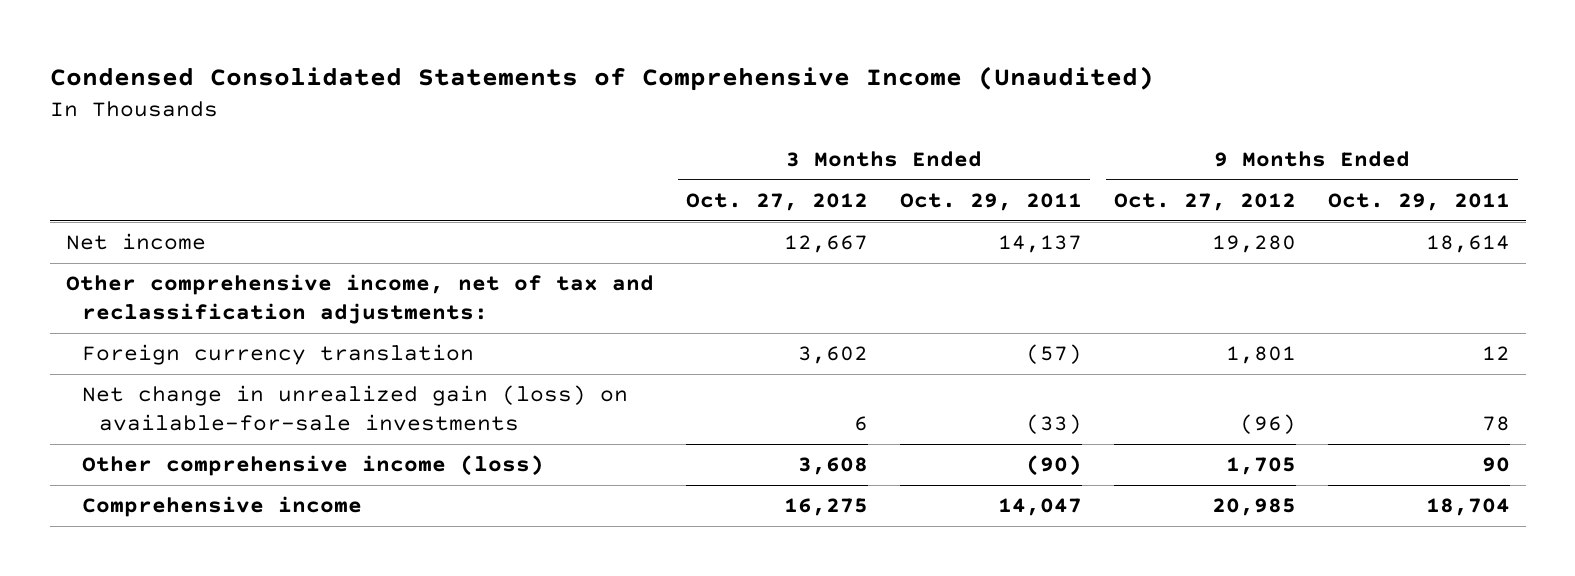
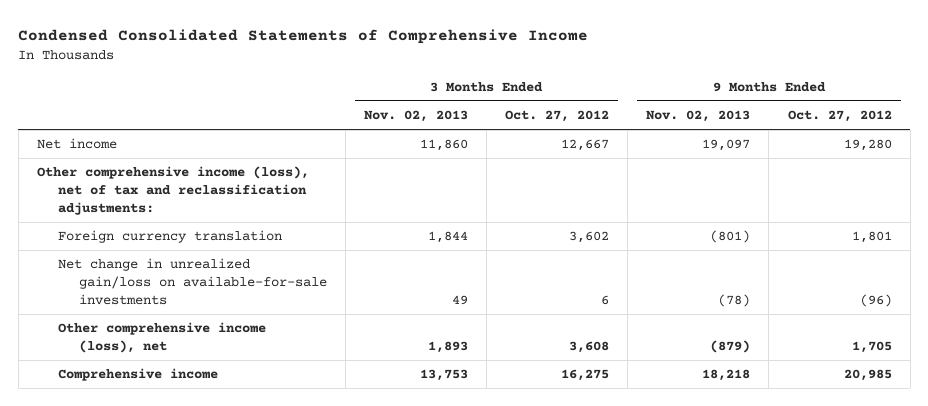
[49,66,1154,92] Condensed Consolidated Statements of Comprehensive Income (Unaudited) -> [18,28,589,44] Condensed Consolidated Statements of Comprehensive Income
[899,193,1082,212] Oct. 29, 2011 -> none
[1327,193,1510,212] Oct. 29, 2011 -> none
none -> [363,110,468,123] Nov. 02, 2013
none -> [646,110,751,123] Nov. 02, 2013
[65,274,654,325] Other comprehensive income, net of tax and reclassification adjustments: -> [36,166,309,215] Other comprehensive income (loss), net of tax and reclassification adjustments:
[82,385,629,432] Net change in unrealized gain (loss) on available-for-sale investments -> [57,258,327,305] Net change in unrealized gain/loss on available-for-sale investments
[82,455,545,477] Other comprehensive income (loss) -> [57,322,266,354] Other comprehensive income (loss), net

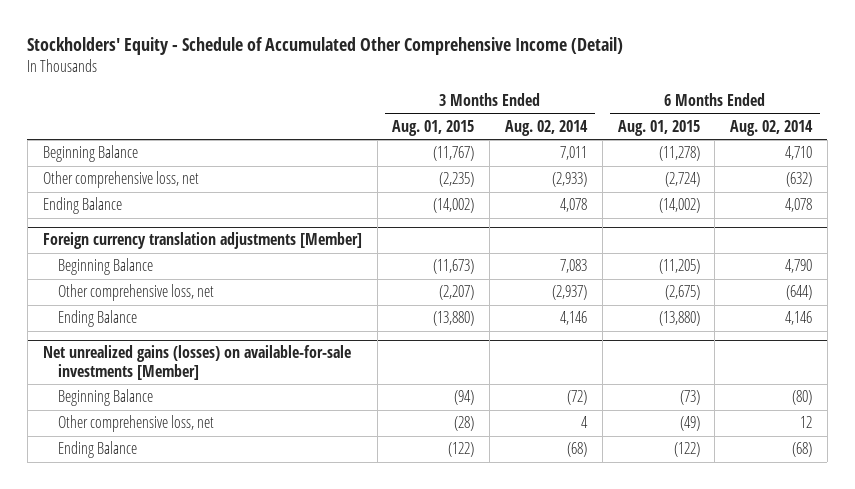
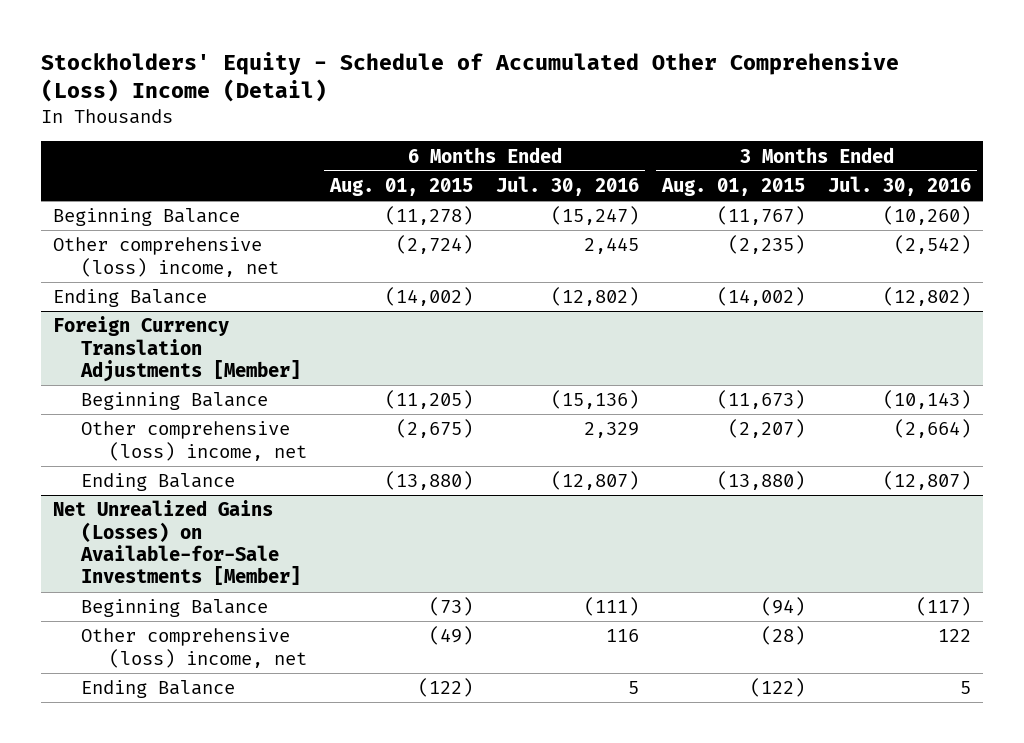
[27,37,624,56] Stockholders' Equity - Schedule of Accumulated Other Comprehensive Income (Detail) -> [41,51,900,103] Stockholders' Equity - Schedule of Accumulated Other Comprehensive (Loss) Income (Detail)
[504,119,588,136] Aug. 02, 2014 -> none
[730,119,814,136] Aug. 02, 2014 -> none
none -> [496,176,640,197] Jul. 30, 2016
none -> [828,176,972,197] Jul. 30, 2016
[42,171,199,189] Other comprehensive loss, net -> [53,237,279,277] Other comprehensive (loss) income, net
[42,232,362,250] Foreign currency translation adjustments [Member] -> [53,316,301,382] Foreign Currency Translation Adjustments [Member]
[57,284,214,302] Other comprehensive loss, net -> [80,421,307,461] Other comprehensive (loss) income, net
[42,345,351,380] Net unrealized gains (losses) on available-for-sale investments [Member] -> [53,500,301,586] Net Unrealized Gains (Losses) on Available-for-Sale Investments [Member]
[57,415,214,433] Other comprehensive loss, net -> [80,628,307,668] Other comprehensive (loss) income, net

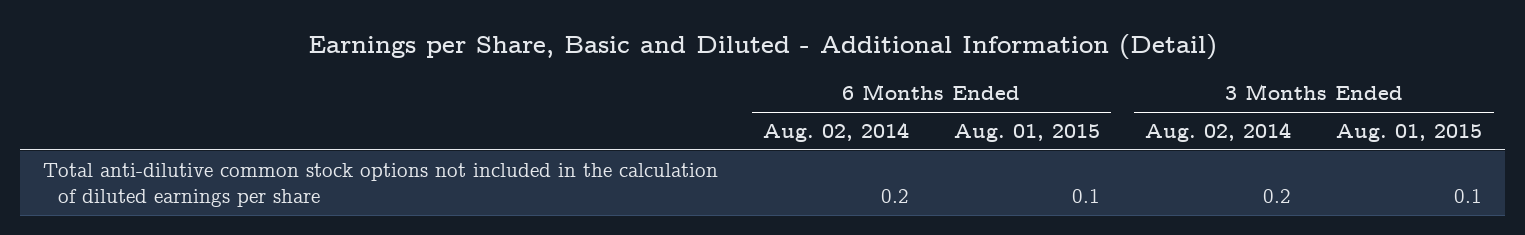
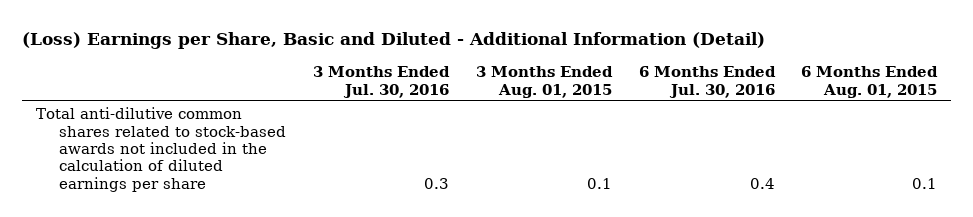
[307,34,1217,61] Earnings per Share, Basic and Diluted - Additional Information (Detail) -> [22,32,766,50] (Loss) Earnings per Share, Basic and Diluted - Additional Information (Detail)
[762,122,909,143] Aug. 02, 2014 -> none
[1145,122,1292,143] Aug. 02, 2014 -> none
none -> [313,66,451,98] 3 Months Ended Jul. 30, 2016
none -> [638,66,776,98] 6 Months Ended Jul. 30, 2016
[42,163,718,208] Total anti-dilutive common stock options not included in the calculation of diluted earnings per share -> [35,107,287,192] Total anti-dilutive common shares related to stock-based awards not included in the calculation of diluted earnings per share

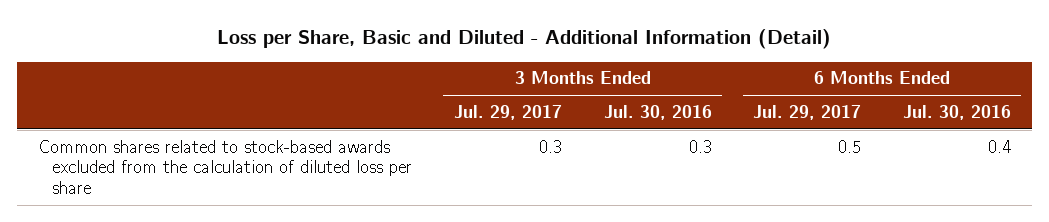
[22,32,766,50] (Loss) Earnings per Share, Basic and Diluted - Additional Information (Detail) -> [217,29,832,50] Loss per Share, Basic and Diluted - Additional Information (Detail)
[475,66,613,98] 3 Months Ended Aug. 01, 2015 -> none
[801,66,939,98] 6 Months Ended Aug. 01, 2015 -> none
none -> [453,104,562,120] Jul. 29, 2017
none -> [753,104,862,120] Jul. 29, 2017
[35,107,287,192] Total anti-dilutive common shares related to stock-based awards not included in the calculation of diluted earnings per share -> [37,139,412,195] Common shares related to stock-based awards excluded from the calculation of diluted loss per share

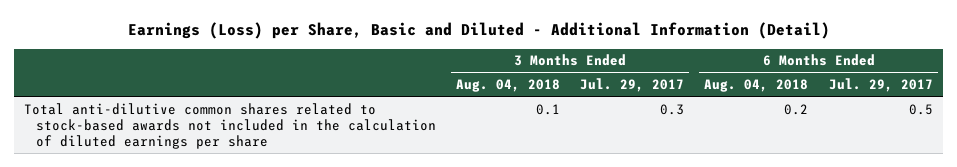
[217,29,832,50] Loss per Share, Basic and Diluted - Additional Information (Detail) -> [127,22,830,40] Earnings (Loss) per Share, Basic and Diluted - Additional Information (Detail)
[603,104,712,120] Jul. 30, 2016 -> none
[903,104,1012,120] Jul. 30, 2016 -> none
none -> [456,79,561,93] Aug. 04, 2018
none -> [704,79,809,93] Aug. 04, 2018
[37,139,412,195] Common shares related to stock-based awards excluded from the calculation of diluted loss per share -> [24,102,436,149] Total anti-dilutive common shares related to stock-based awards not included in the calculation of diluted earnings per share

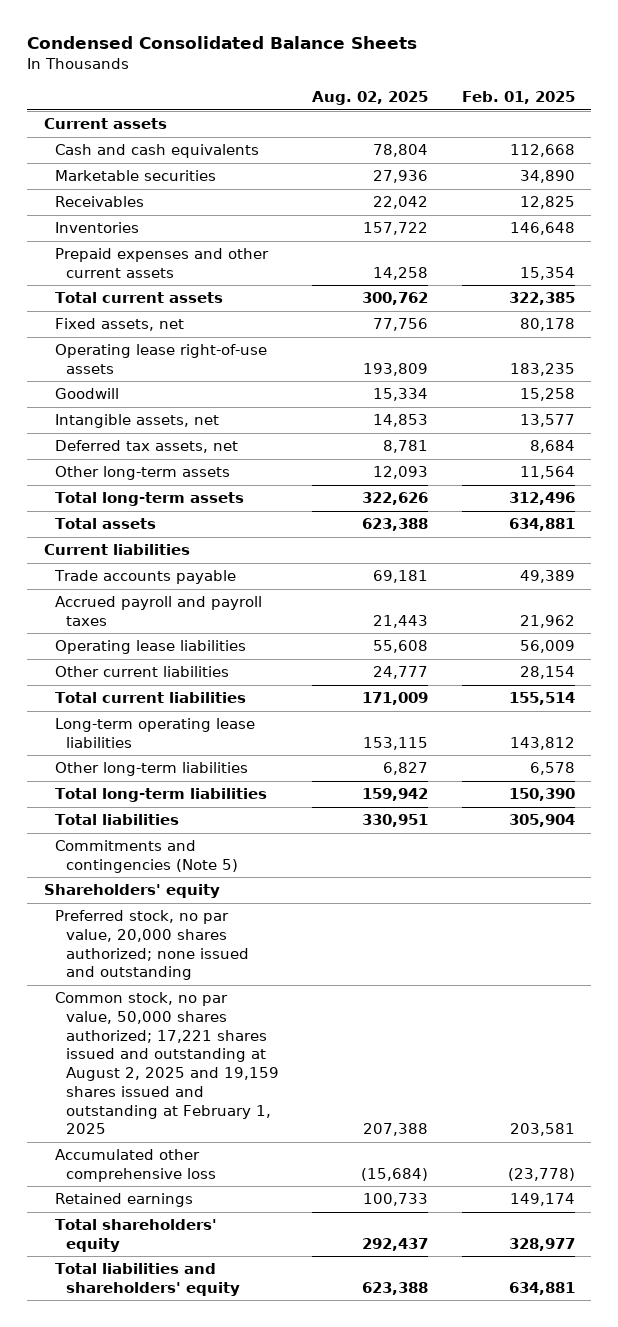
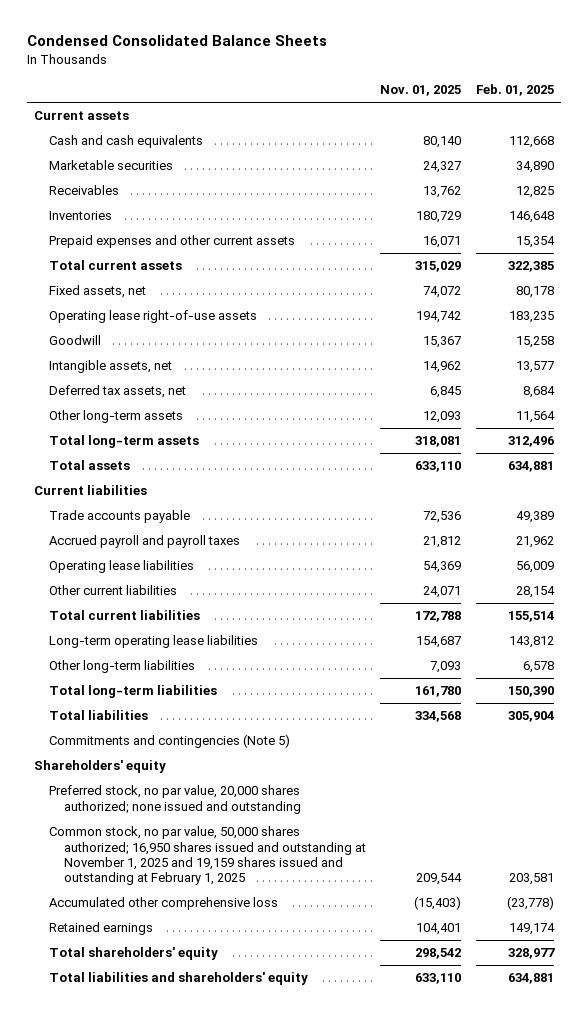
[312,90,429,105] Aug. 02, 2025 -> none
none -> [380,84,462,96] Nov. 01, 2025
[54,992,279,1135] Common stock, no par value, 50,000 shares authorized; 17,221 shares issued and outstanding at August 2, 2025 and 19,159 shares issued and outstanding at February 1, 2025 -> [48,826,366,886] Common stock, no par value, 50,000 shares authorized; 16,950 shares issued and outstanding at November 1, 2025 and 19,159 shares issued and outstanding at February 1, 2025

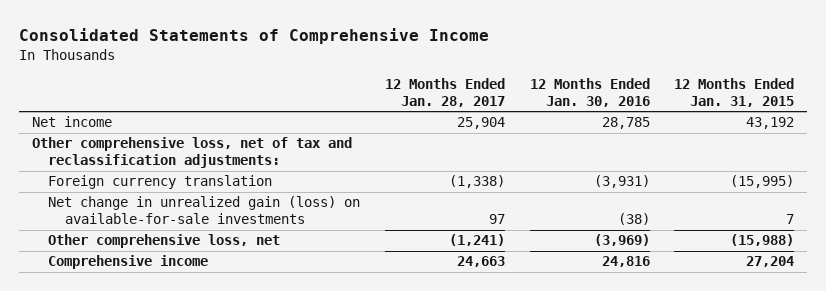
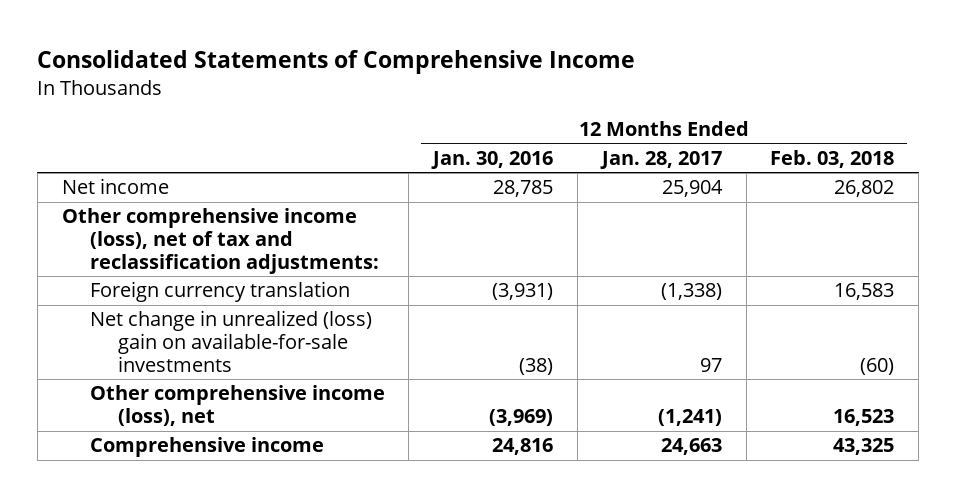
[674,78,795,108] 12 Months Ended Jan. 31, 2015 -> none
none -> [770,150,895,169] Feb. 03, 2018
[31,137,352,169] Other comprehensive loss, net of tax and reclassification adjustments: -> [61,208,379,275] Other comprehensive income (loss), net of tax and reclassification adjustments:
[48,196,361,225] Net change in unrealized gain (loss) on available-for-sale investments -> [89,310,372,373] Net change in unrealized (loss) gain on available-for-sale investments
[48,234,281,249] Other comprehensive loss, net -> [89,385,385,427] Other comprehensive income (loss), net

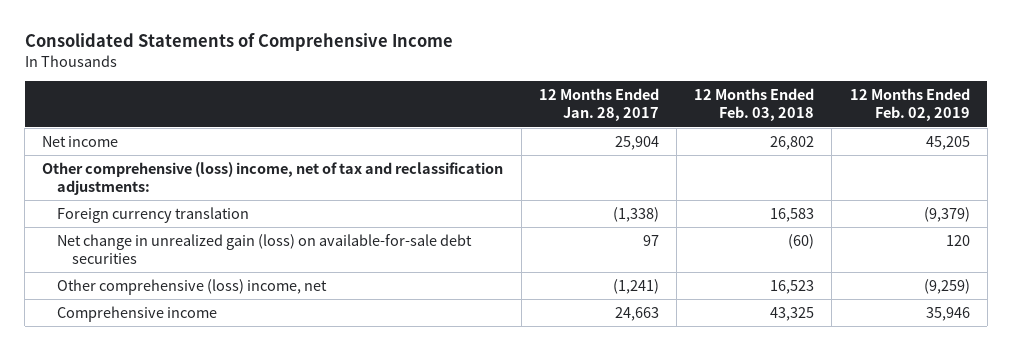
[431,151,554,170] Jan. 30, 2016 -> none
none -> [849,88,970,122] 12 Months Ended Feb. 02, 2019
[61,208,379,275] Other comprehensive income (loss), net of tax and reclassification adjustments: -> [42,161,504,195] Other comprehensive (loss) income, net of tax and reclassification adjustments:
[89,310,372,373] Net change in unrealized (loss) gain on available-for-sale investments -> [57,233,473,264] Net change in unrealized gain (loss) on available-for-sale debt securities
[89,385,385,427] Other comprehensive income (loss), net -> [57,278,328,295] Other comprehensive (loss) income, net

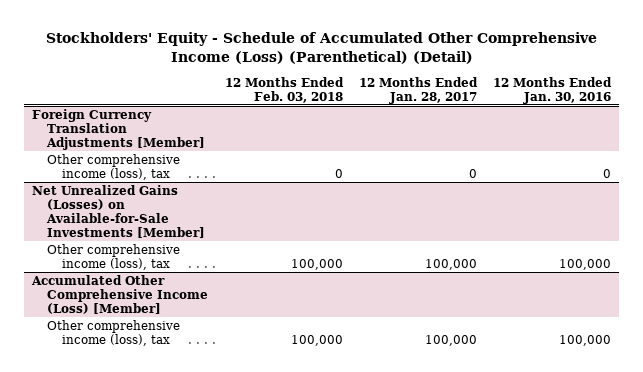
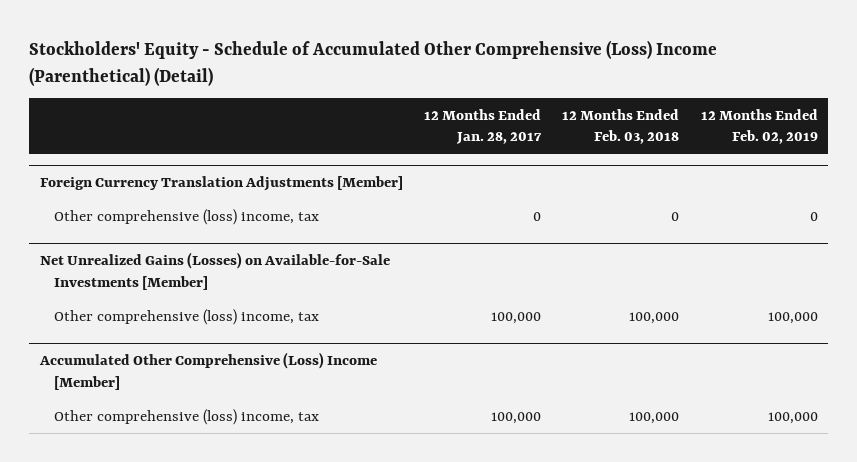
[45,31,597,64] Stockholders' Equity - Schedule of Accumulated Other Comprehensive Income (Loss) (Parenthetical) (Detail) -> [28,40,717,86] Stockholders' Equity - Schedule of Accumulated Other Comprehensive (Loss) Income (Parenthetical) (Detail)
[492,76,612,104] 12 Months Ended Jan. 30, 2016 -> none
none -> [700,109,818,145] 12 Months Ended Feb. 02, 2019
[47,154,181,181] Other comprehensive income (loss), tax -> [54,208,320,225] Other comprehensive (loss) income, tax
[47,244,181,271] Other comprehensive income (loss), tax -> [54,308,320,325] Other comprehensive (loss) income, tax
[31,275,209,315] Accumulated Other Comprehensive Income (Loss) [Member] -> [38,352,377,390] Accumulated Other Comprehensive (Loss) Income [Member]
[47,320,181,347] Other comprehensive income (loss), tax -> [54,408,320,425] Other comprehensive (loss) income, tax

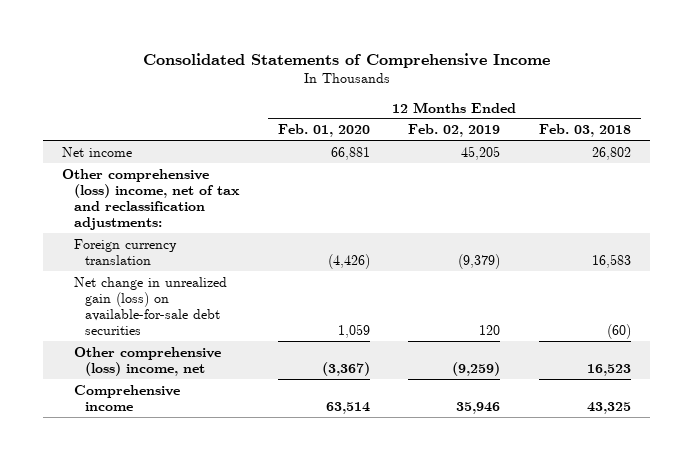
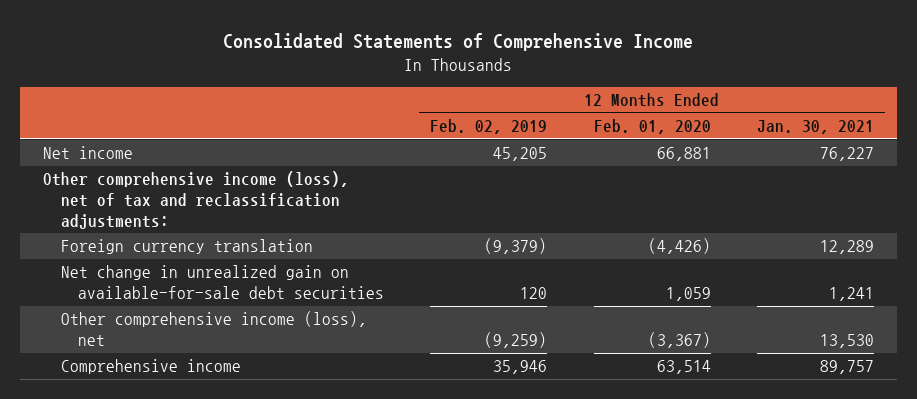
[539,124,632,138] Feb. 03, 2018 -> none
none -> [756,120,874,135] Jan. 30, 2021
[62,168,240,231] Other comprehensive (loss) income, net of tax and reclassification adjustments: -> [42,171,349,229] Other comprehensive income (loss), net of tax and reclassification adjustments:
[73,276,227,336] Net change in unrealized gain (loss) on available-for-sale debt securities -> [60,265,385,300] Net change in unrealized gain on available-for-sale debt securities
[73,346,221,376] Other comprehensive (loss) income, net -> [60,311,367,347] Other comprehensive income (loss), net

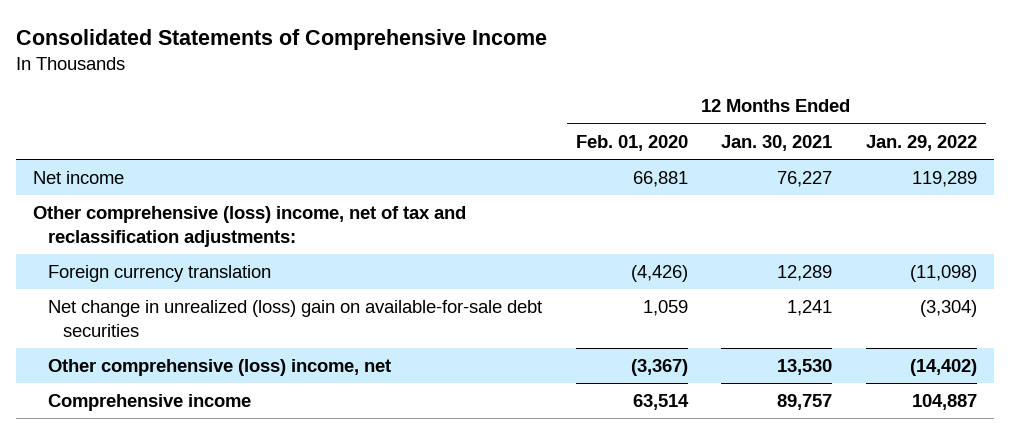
[430,119,548,135] Feb. 02, 2019 -> none
none -> [866,134,978,151] Jan. 29, 2022
[42,171,349,229] Other comprehensive income (loss), net of tax and reclassification adjustments: -> [33,206,467,247] Other comprehensive (loss) income, net of tax and reclassification adjustments:
[60,265,385,300] Net change in unrealized gain on available-for-sale debt securities -> [47,300,542,337] Net change in unrealized (loss) gain on available-for-sale debt securities
[60,311,367,347] Other comprehensive income (loss), net -> [47,359,391,377] Other comprehensive (loss) income, net

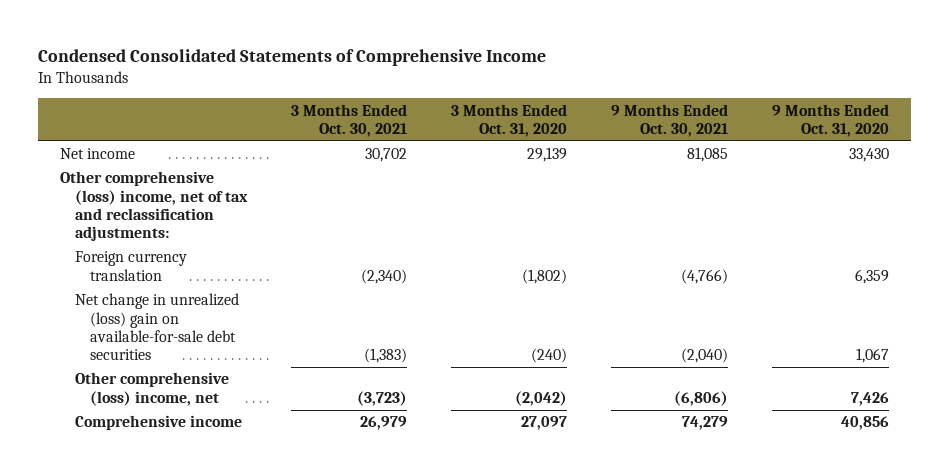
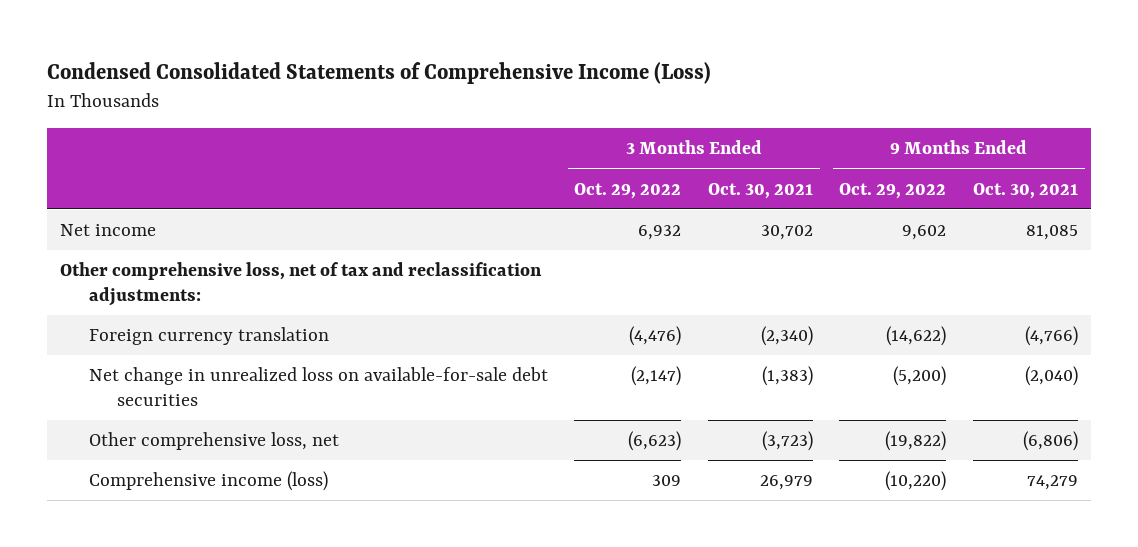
[38,49,547,67] Condensed Consolidated Statements of Comprehensive Income -> [46,62,711,85] Condensed Consolidated Statements of Comprehensive Income (Loss)
[451,103,568,137] 3 Months Ended Oct. 31, 2020 -> none
[772,103,890,137] 9 Months Ended Oct. 31, 2020 -> none
none -> [574,182,682,199] Oct. 29, 2022
none -> [839,182,947,199] Oct. 29, 2022
[60,171,249,242] Other comprehensive (loss) income, net of tax and reclassification adjustments: -> [59,262,542,306] Other comprehensive loss, net of tax and reclassification adjustments:
[75,293,240,361] Net change in unrealized (loss) gain on available-for-sale debt securities -> [88,367,548,406] Net change in unrealized loss on available-for-sale debt securities
[75,372,230,406] Other comprehensive (loss) income, net -> [88,432,339,451] Other comprehensive loss, net
[75,415,243,431] Comprehensive income -> [88,471,328,492] Comprehensive income (loss)

